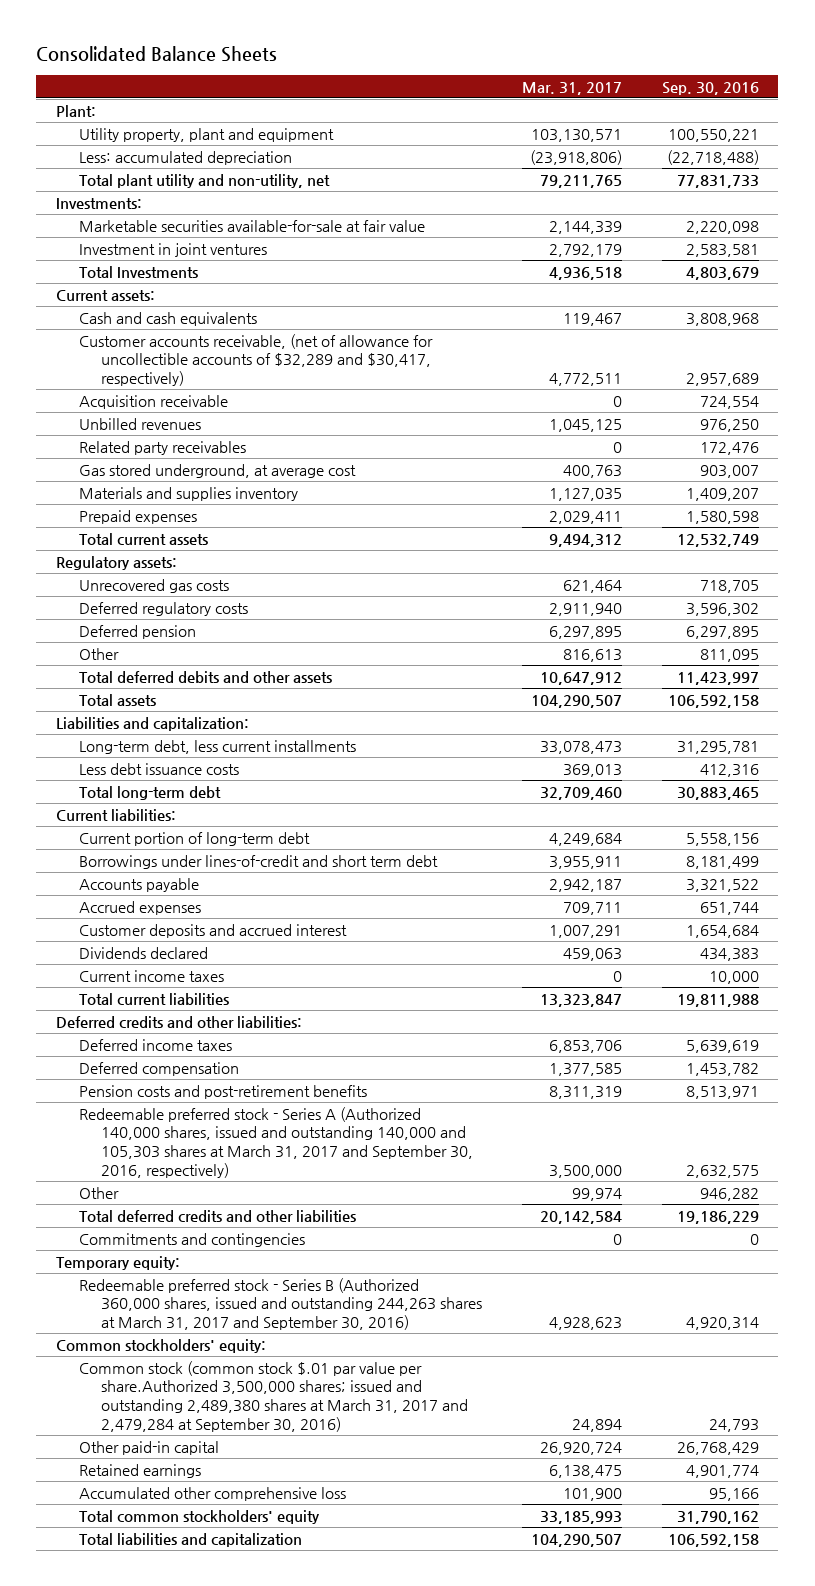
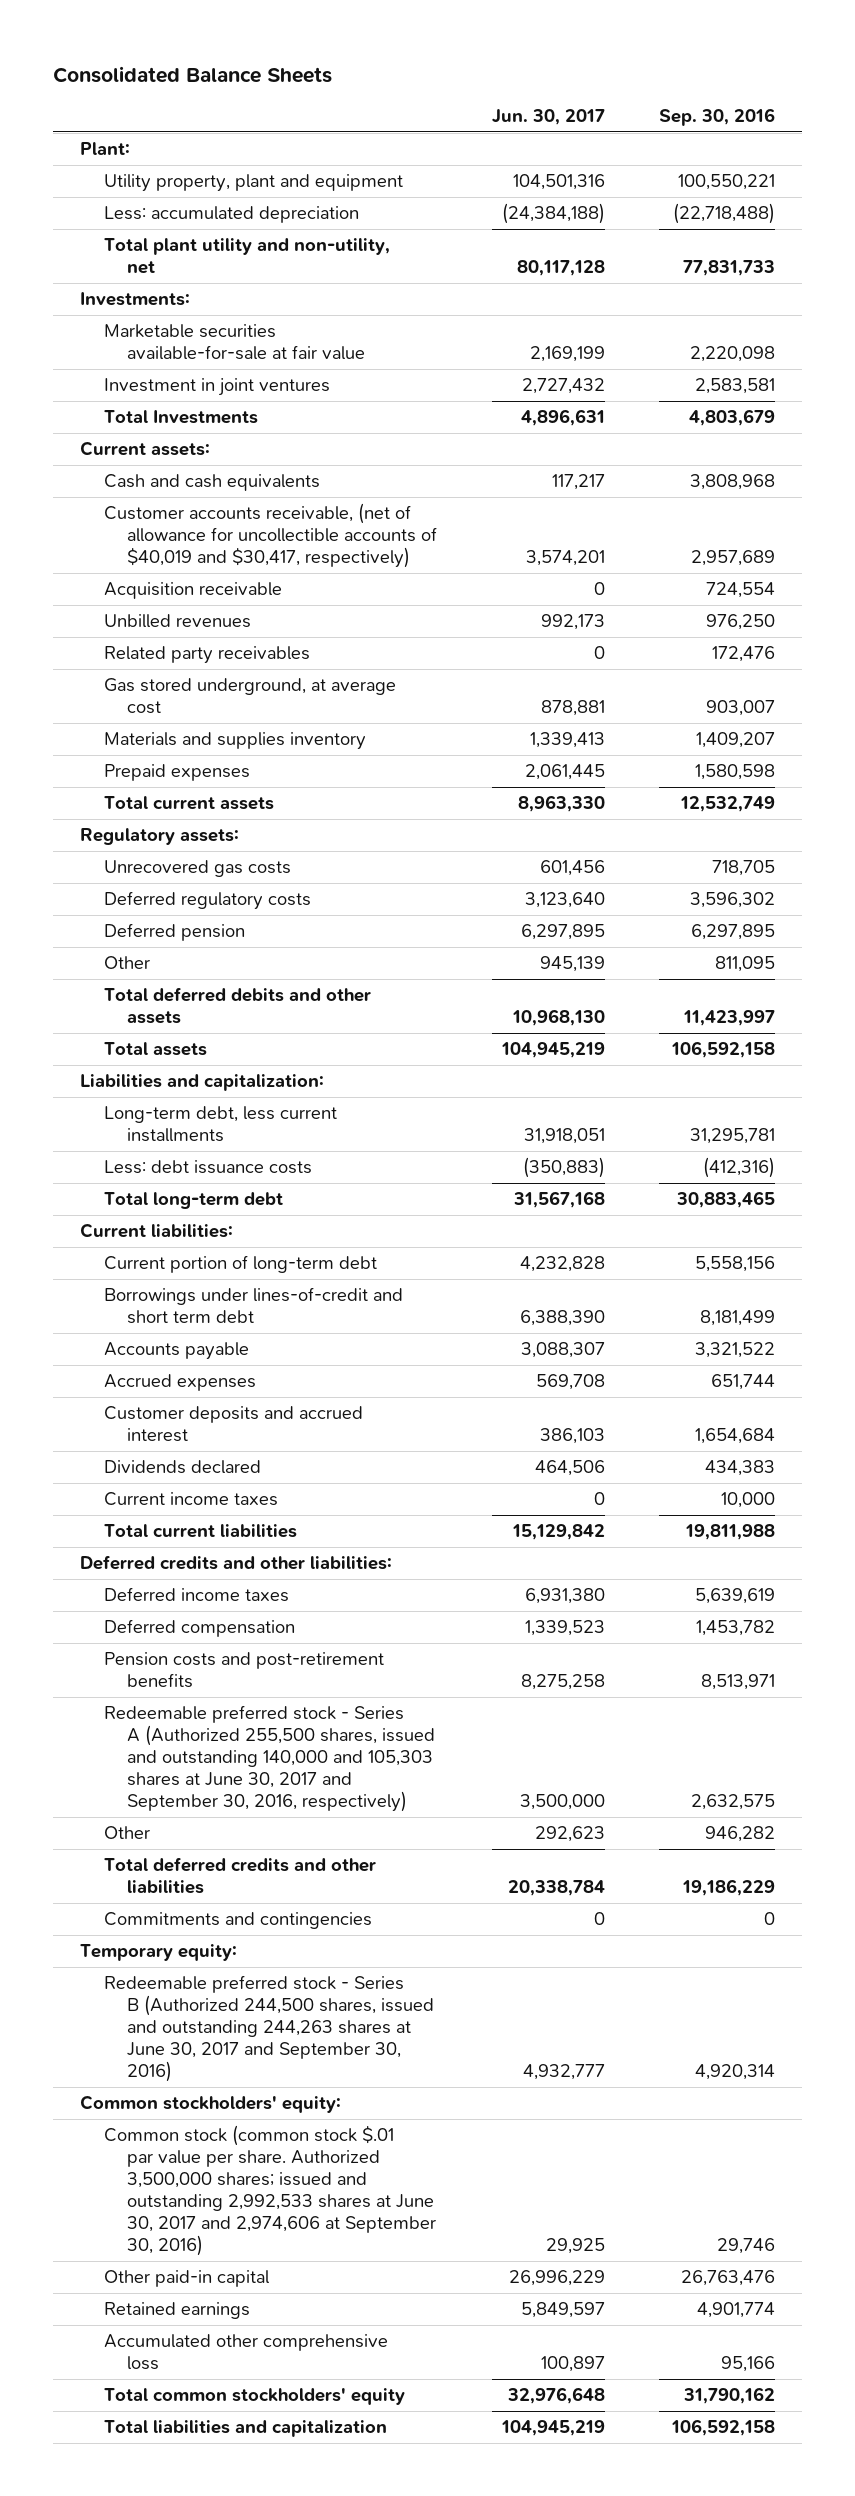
[521,81,622,95] Mar. 31, 2017 -> none
none -> [491,108,605,125] Jun. 30, 2017
[78,333,433,387] Customer accounts receivable, (net of allowance for uncollectible accounts of $32,289 and $30,417, respectively) -> [103,503,438,569] Customer accounts receivable, (net of allowance for uncollectible accounts of $40,019 and $30,417, respectively)
[78,762,239,775] Less debt issuance costs -> [103,1160,312,1175] Less: debt issuance costs
[699,763,759,777] 412,316 -> [702,1157,775,1179] (412,316)
[78,1106,474,1178] Redeemable preferred stock - Series A (Authorized 140,000 shares, issued and outstanding 140,000 and 105,303 shares at March 31, 2017 and September 30, 2016, respectively) -> [103,1705,436,1813] Redeemable preferred stock - Series A (Authorized 255,500 shares, issued and outstanding 140,000 and 105,303 shares at June 30, 2017 and September 30, 2016, respectively)
[78,1277,483,1331] Redeemable preferred stock - Series B (Authorized 360,000 shares, issued and outstanding 244,263 shares at March 31, 2017 and September 30, 2016) -> [103,1975,435,2083] Redeemable preferred stock - Series B (Authorized 244,500 shares, issued and outstanding 244,263 shares at June 30, 2017 and September 30, 2016)
[78,1360,469,1432] Common stock (common stock $.01 par value per share.Authorized 3,500,000 shares; issued and outstanding 2,489,380 shares at March 31, 2017 and 2,479,284 at September 30, 2016) -> [103,2125,437,2257] Common stock (common stock $.01 par value per share. Authorized 3,500,000 shares; issued and outstanding 2,992,533 shares at June 30, 2017 and 2,974,606 at September 30, 2016)
[708,1418,759,1432] 24,793 -> [716,2238,775,2255] 29,746
[676,1441,759,1455] 26,768,429 -> [680,2270,775,2287] 26,763,476

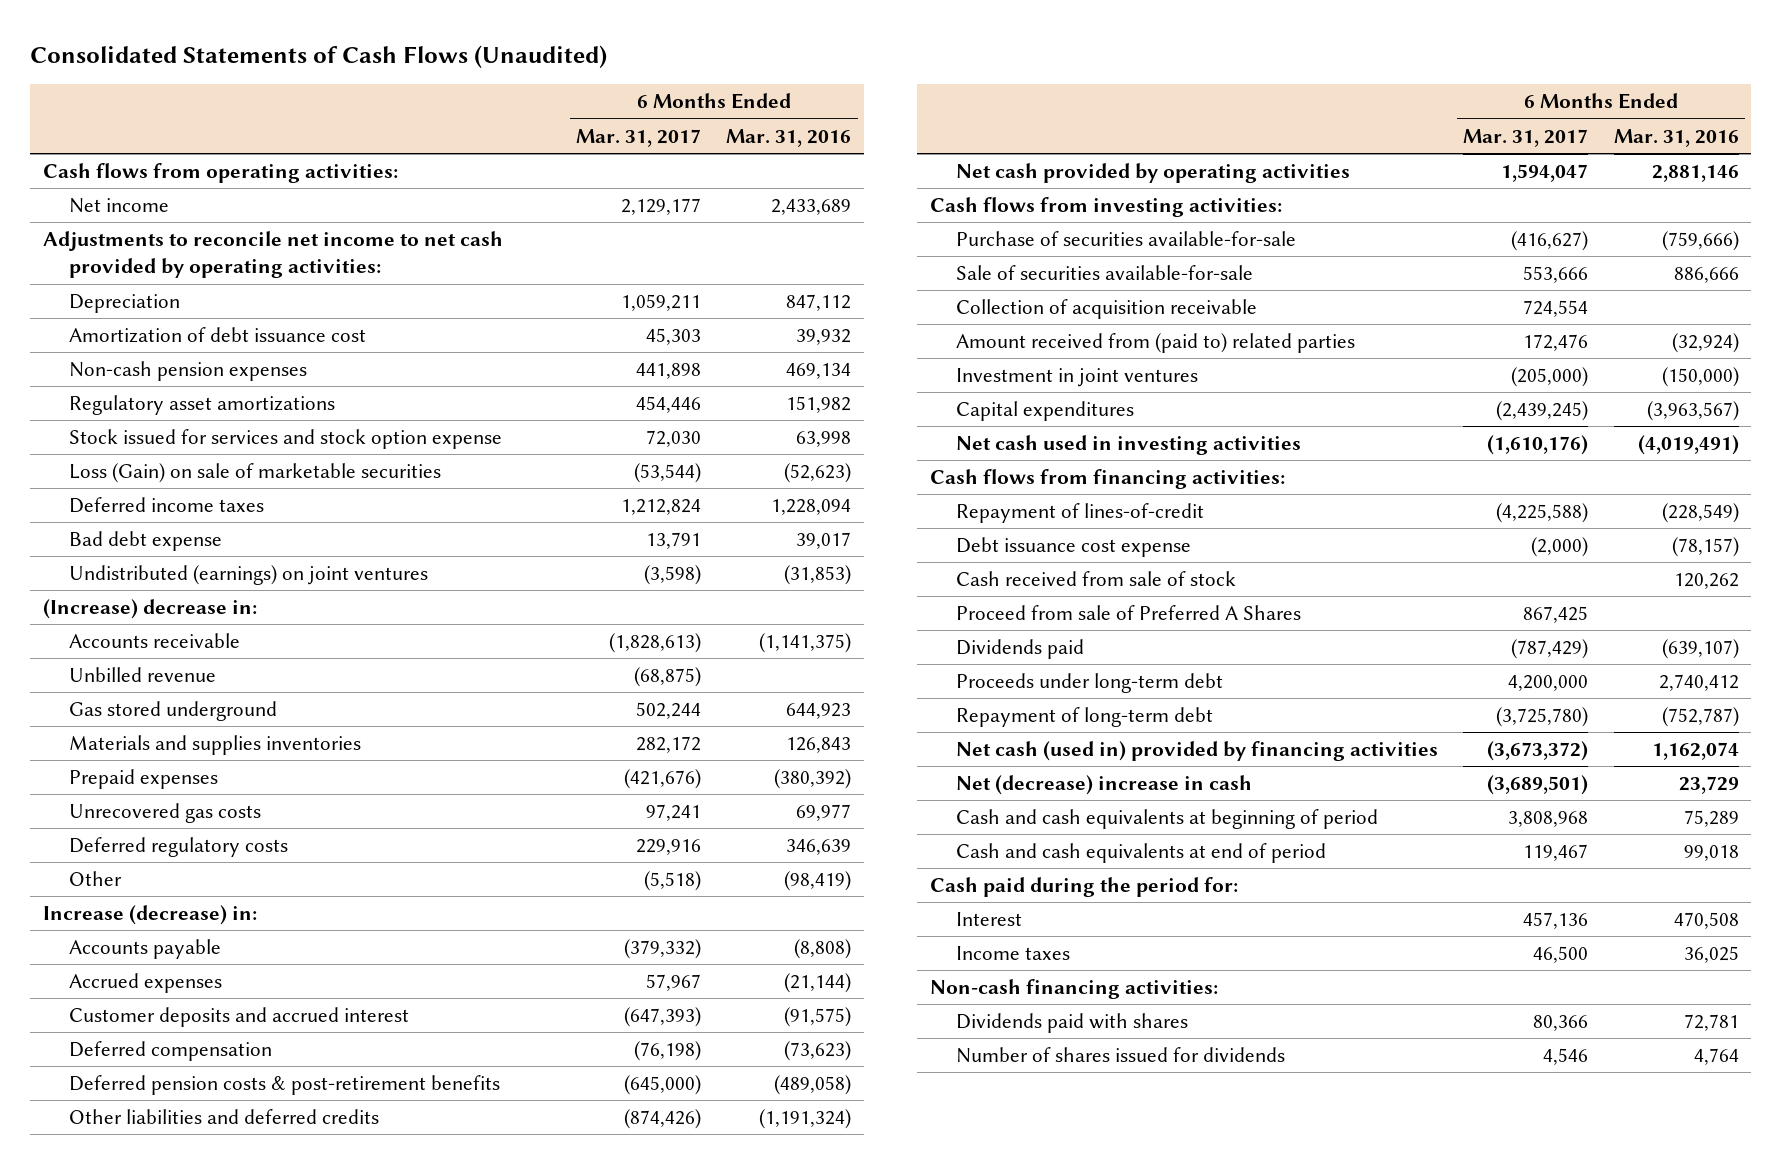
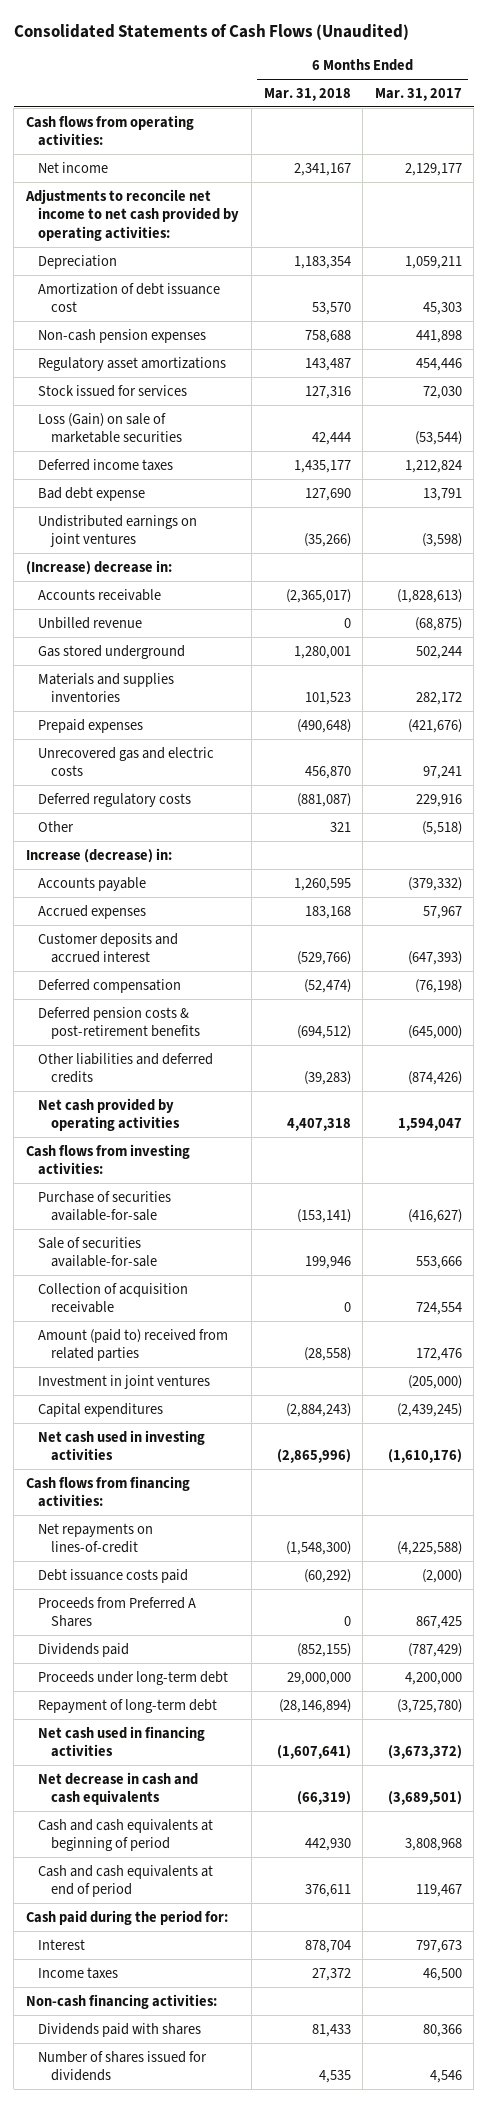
[726,128,852,147] Mar. 31, 2016 -> none
none -> [263,87,351,101] Mar. 31, 2018
[68,429,502,450] Stock issued for services and stock option expense -> [38,384,188,397] Stock issued for services
[68,565,428,586] Undistributed (earnings) on joint ventures -> [38,514,198,548] Undistributed earnings on joint ventures
[68,803,261,824] Unrecovered gas costs -> [38,746,215,777] Unrecovered gas and electric costs
[955,333,1355,354] Amount received from (paid to) related parties -> [38,1328,229,1362] Amount (paid to) received from related parties
[955,571,1236,587] Cash received from sale of stock -> none
[955,503,1204,524] Repayment of lines-of-credit -> [38,1522,154,1554] Net repayments on lines-of-credit
[955,537,1191,558] Debt issuance cost expense -> [38,1568,189,1583] Debt issuance costs paid
[955,605,1301,621] Proceed from sale of Preferred A Shares -> [38,1596,197,1628] Proceeds from Preferred A Shares
[955,741,1438,762] Net cash (used in) provided by financing activities -> [38,1725,206,1758] Net cash used in financing activities
[955,775,1252,796] Net (decrease) increase in cash -> [38,1771,199,1806] Net decrease in cash and cash equivalents
[1523,912,1589,930] 457,136 -> [415,1939,462,1953] 797,673

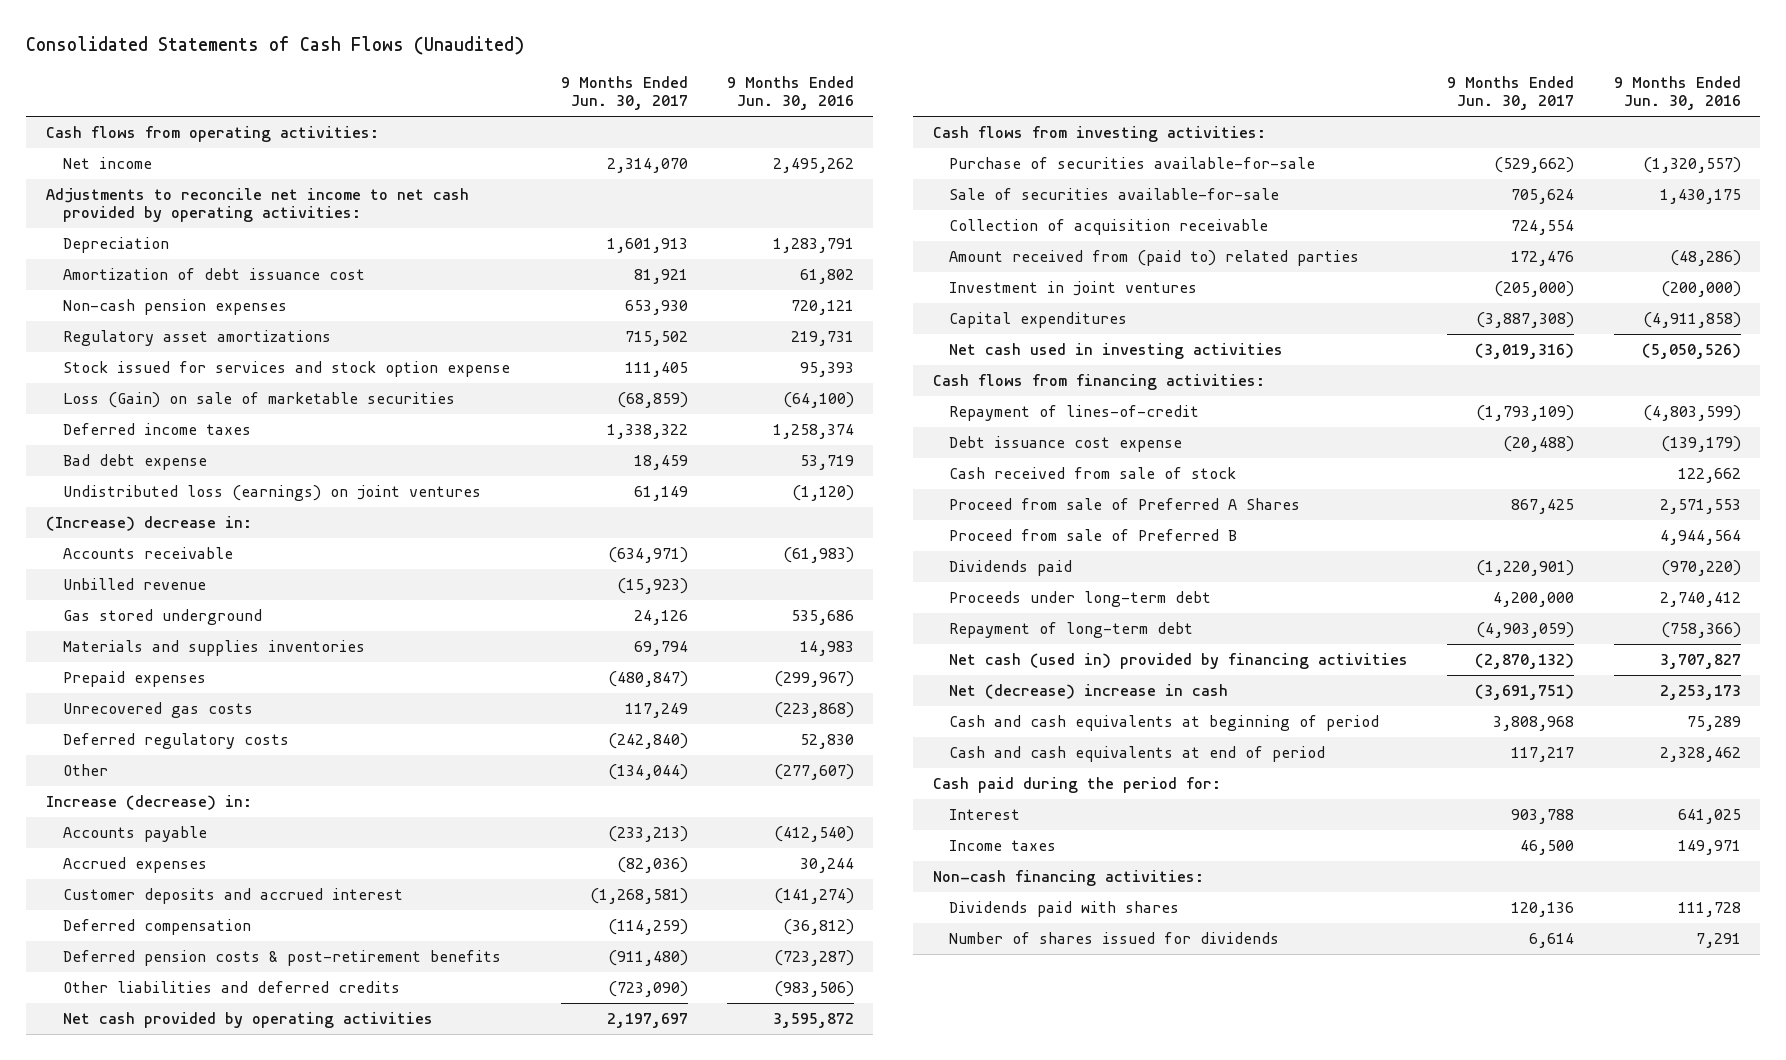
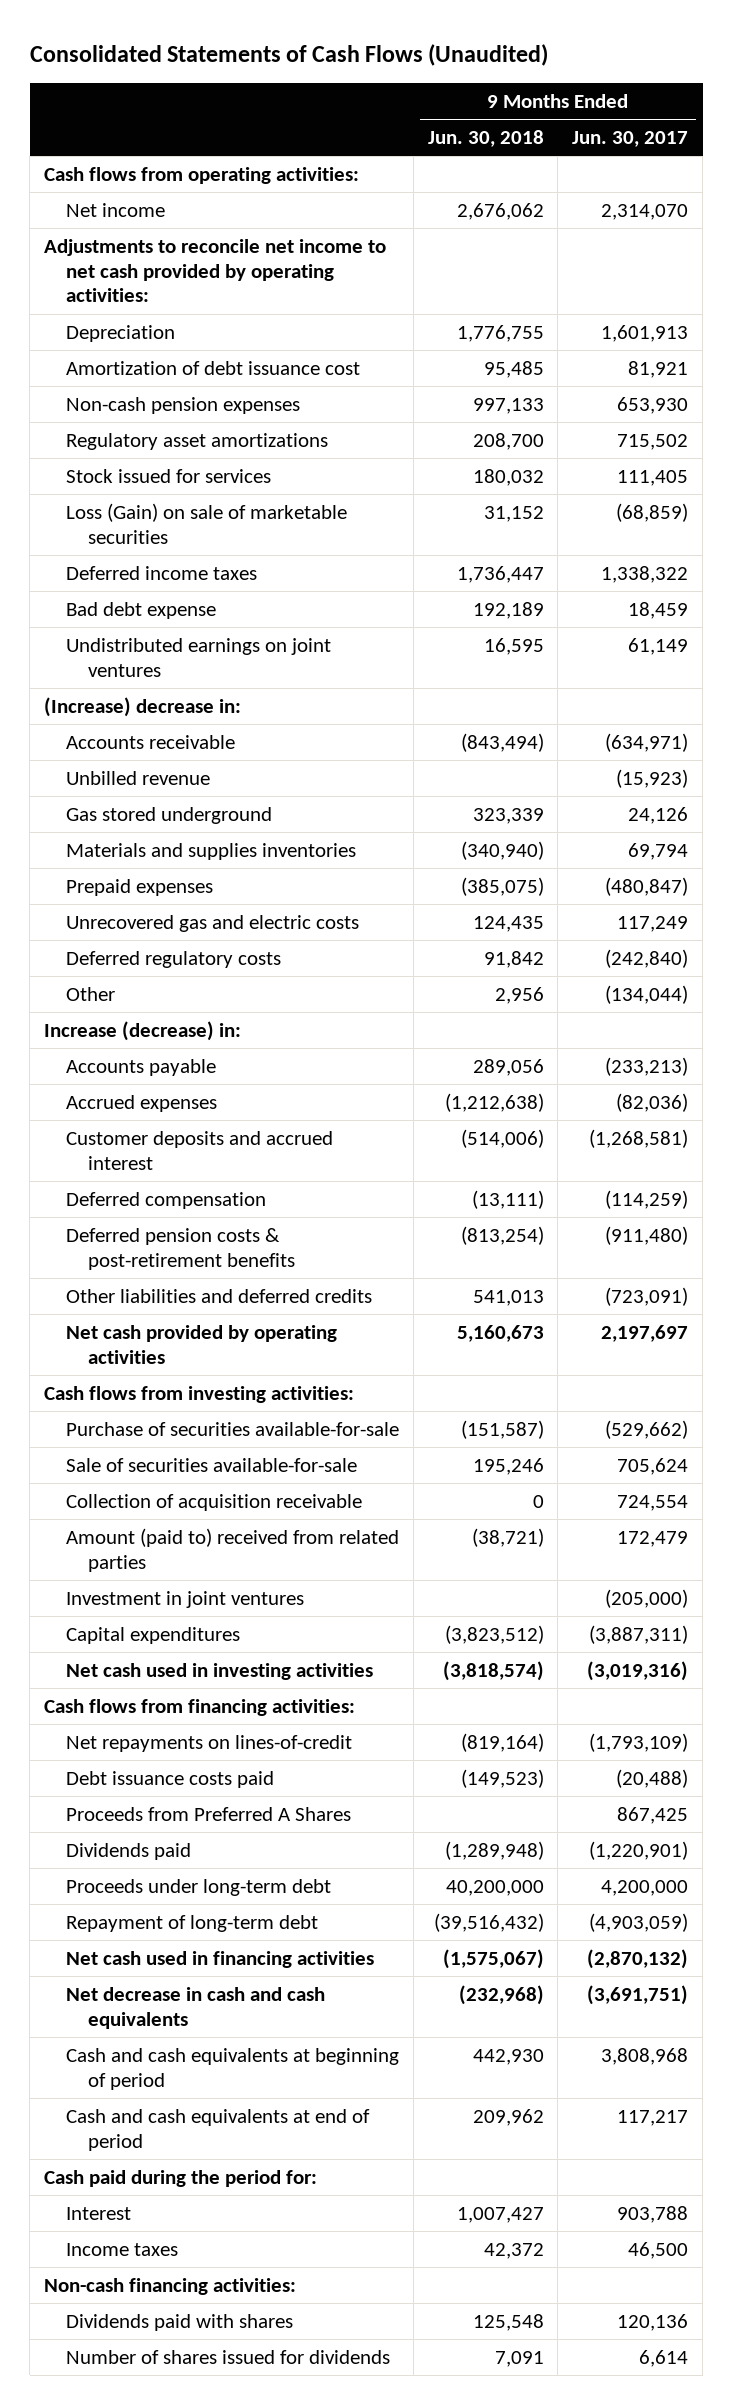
[726,75,854,111] 9 Months Ended Jun. 30, 2016 -> none
none -> [427,130,544,148] Jun. 30, 2018
[62,360,510,377] Stock issued for services and stock option expense -> [65,468,271,483] Stock issued for services
[62,484,481,501] Undistributed loss (earnings) on joint ventures -> [65,637,331,677] Undistributed earnings on joint ventures
[62,701,253,718] Unrecovered gas costs -> [65,914,359,932] Unrecovered gas and electric costs
[607,980,688,997] (723,090) -> [605,1286,689,1306] (723,091)
[949,249,1360,266] Amount received from (paid to) related parties -> [65,1527,399,1572] Amount (paid to) received from related parties
[1511,250,1575,266] 172,476 -> [617,1530,689,1547] 172,479
[1476,311,1575,328] (3,887,308) -> [589,1624,689,1644] (3,887,311)
[949,466,1237,479] Cash received from sale of stock -> none
[949,528,1238,541] Proceed from sale of Preferred B -> none
[949,404,1200,421] Repayment of lines-of-credit -> [65,1734,352,1752] Net repayments on lines-of-credit
[949,435,1183,452] Debt issuance cost expense -> [65,1770,274,1788] Debt issuance costs paid
[949,497,1301,510] Proceed from sale of Preferred A Shares -> [65,1806,351,1821] Proceeds from Preferred A Shares
[949,652,1409,669] Net cash (used in) provided by financing activities -> [65,1950,374,1968] Net cash used in financing activities
[949,683,1229,699] Net (decrease) increase in cash -> [65,1986,325,2029] Net decrease in cash and cash equivalents

